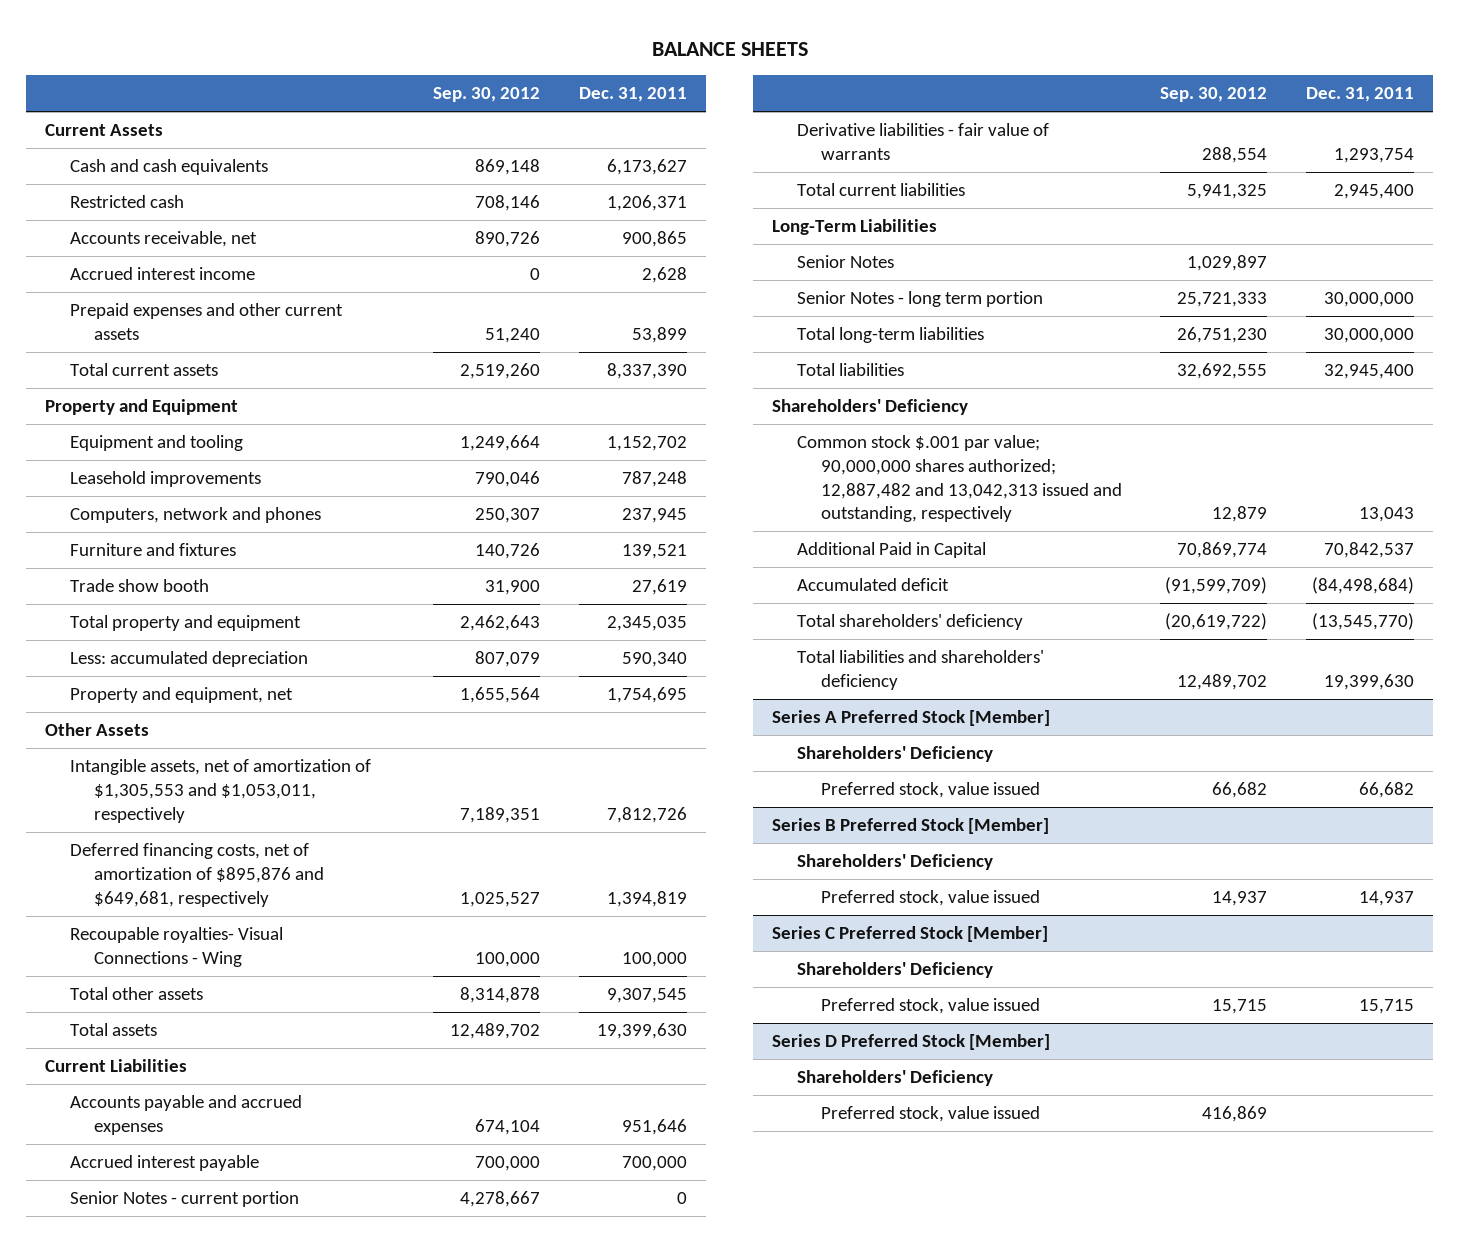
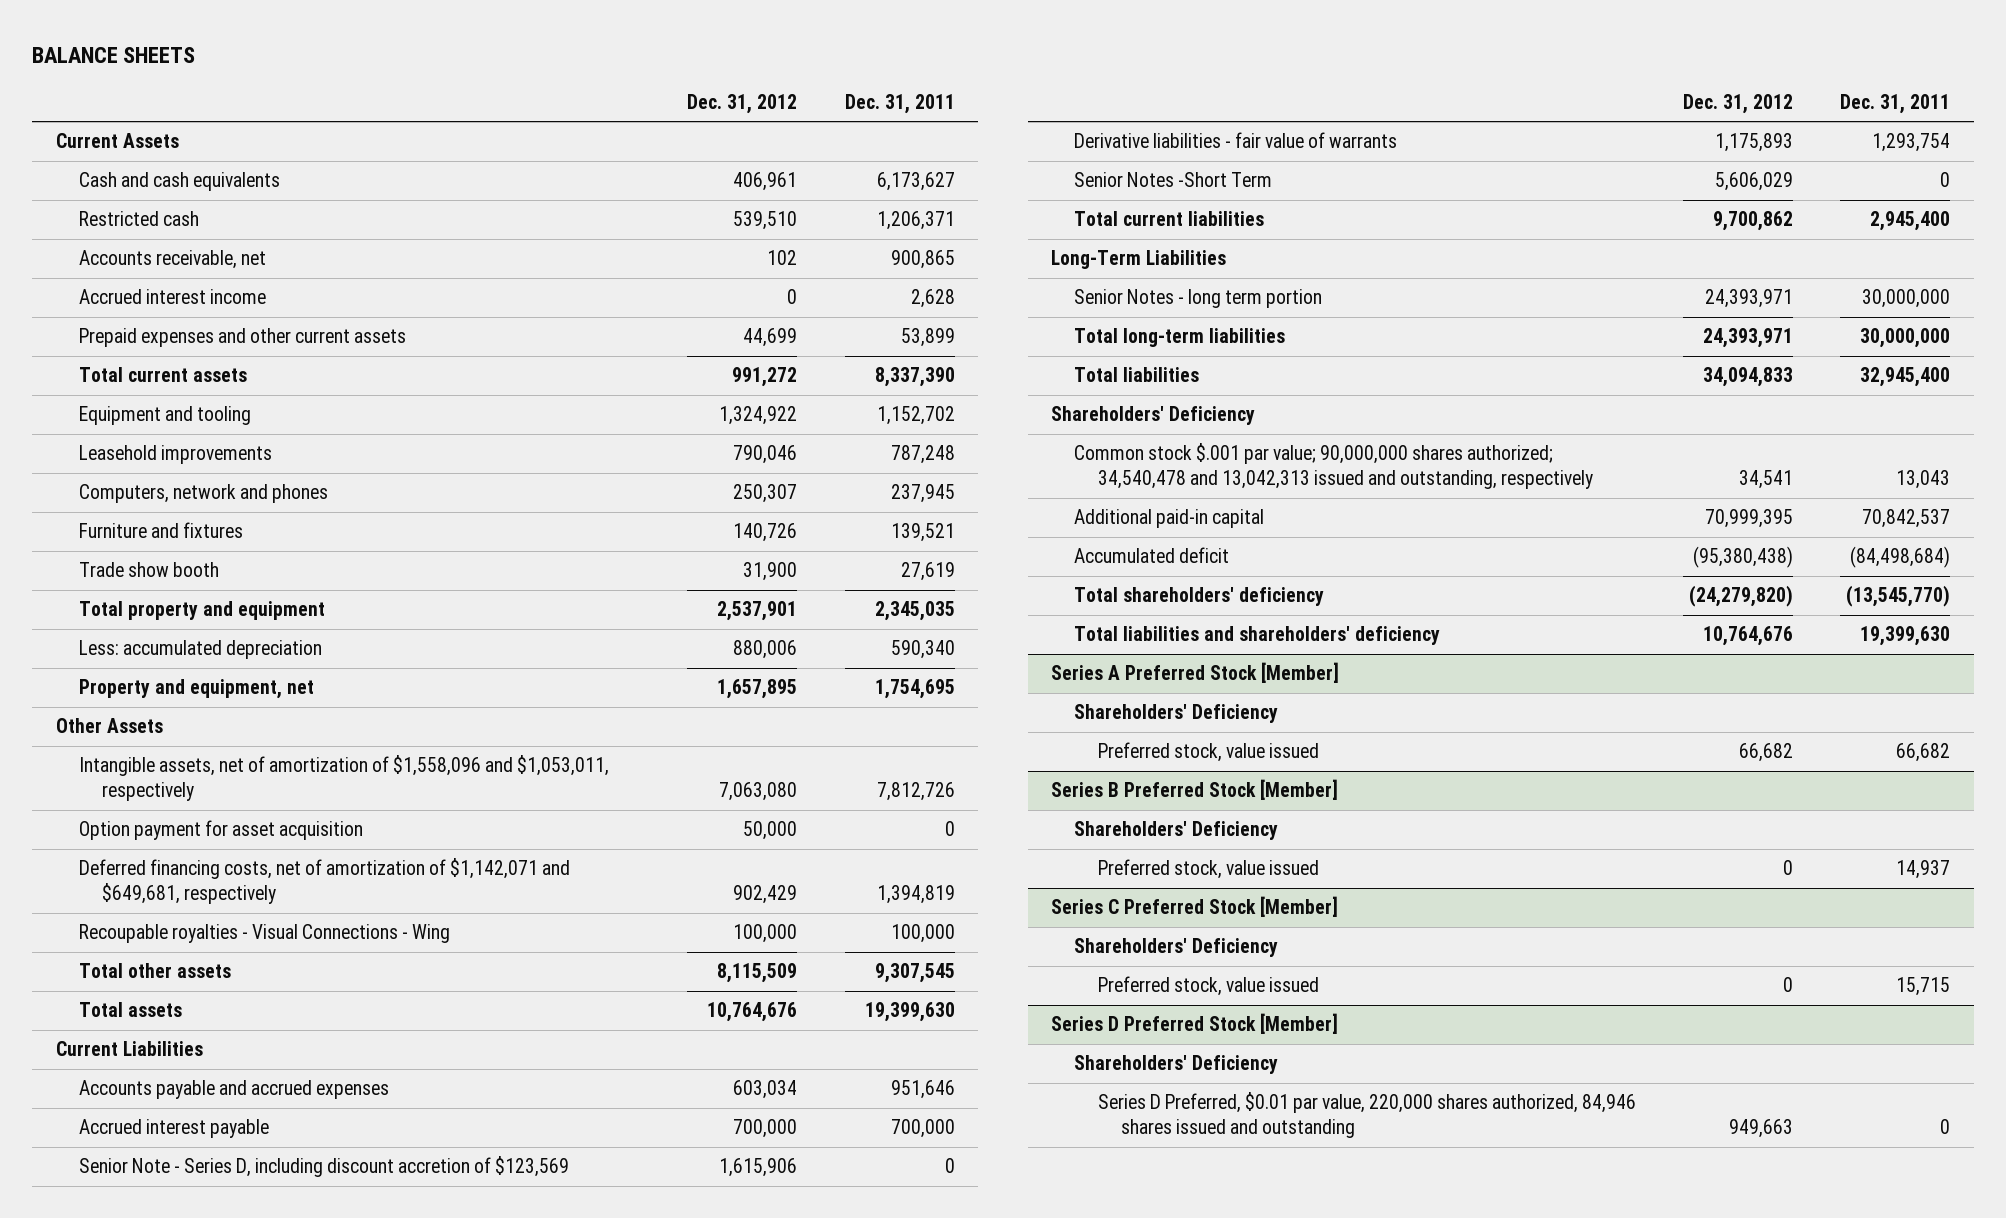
[433,87,541,103] Sep. 30, 2012 -> none
none -> [687,94,798,115] Dec. 31, 2012
[45,399,239,416] Property and Equipment -> none
[69,759,371,823] Intangible assets, net of amortization of $1,305,553 and $1,053,011, respectively -> [79,755,610,802] Intangible assets, net of amortization of $1,558,096 and $1,053,011, respectively
none -> [79,820,364,841] Option payment for asset acquisition
[69,843,324,907] Deferred financing costs, net of amortization of $895,876 and $649,681, respectively -> [79,858,571,905] Deferred financing costs, net of amortization of $1,142,071 and $649,681, respectively
[69,927,283,968] Recoupable royalties- Visual Connections - Wing -> [79,924,451,944] Recoupable royalties - Visual Connections - Wing
[69,1191,299,1208] Senior Notes - current portion -> none
none -> [79,1156,570,1178] Senior Note - Series D, including discount accretion of $123,569
none -> [1074,172,1273,188] Senior Notes -Short Term
[796,255,894,269] Senior Notes -> none
[796,435,1122,523] Common stock $.001 par value; 90,000,000 shares authorized; 12,887,482 and 13,042,313 issued and outstanding, respectively -> [1074,443,1593,490] Common stock $.001 par value; 90,000,000 shares authorized; 34,540,478 and 13,042,313 issued and outstanding, respectively
[796,542,986,559] Additional Paid in Capital -> [1074,509,1265,529] Additional paid-in capital
[820,1106,1040,1123] Preferred stock, value issued -> none
none -> [1097,1092,1636,1139] Series D Preferred, $0.01 par value, 220,000 shares authorized, 84,946 shares issued and outstanding

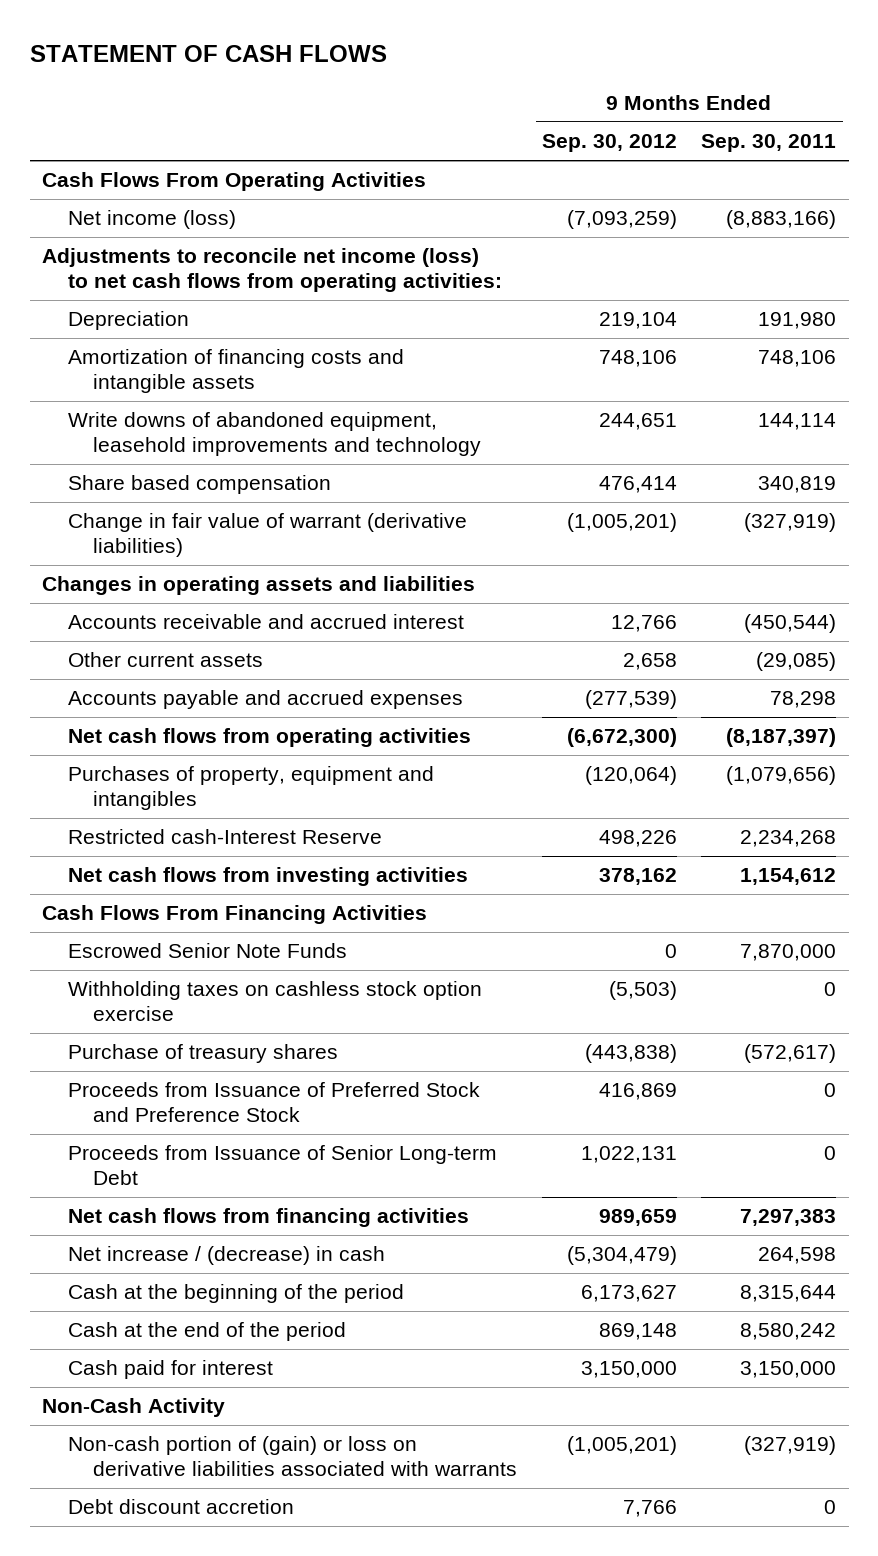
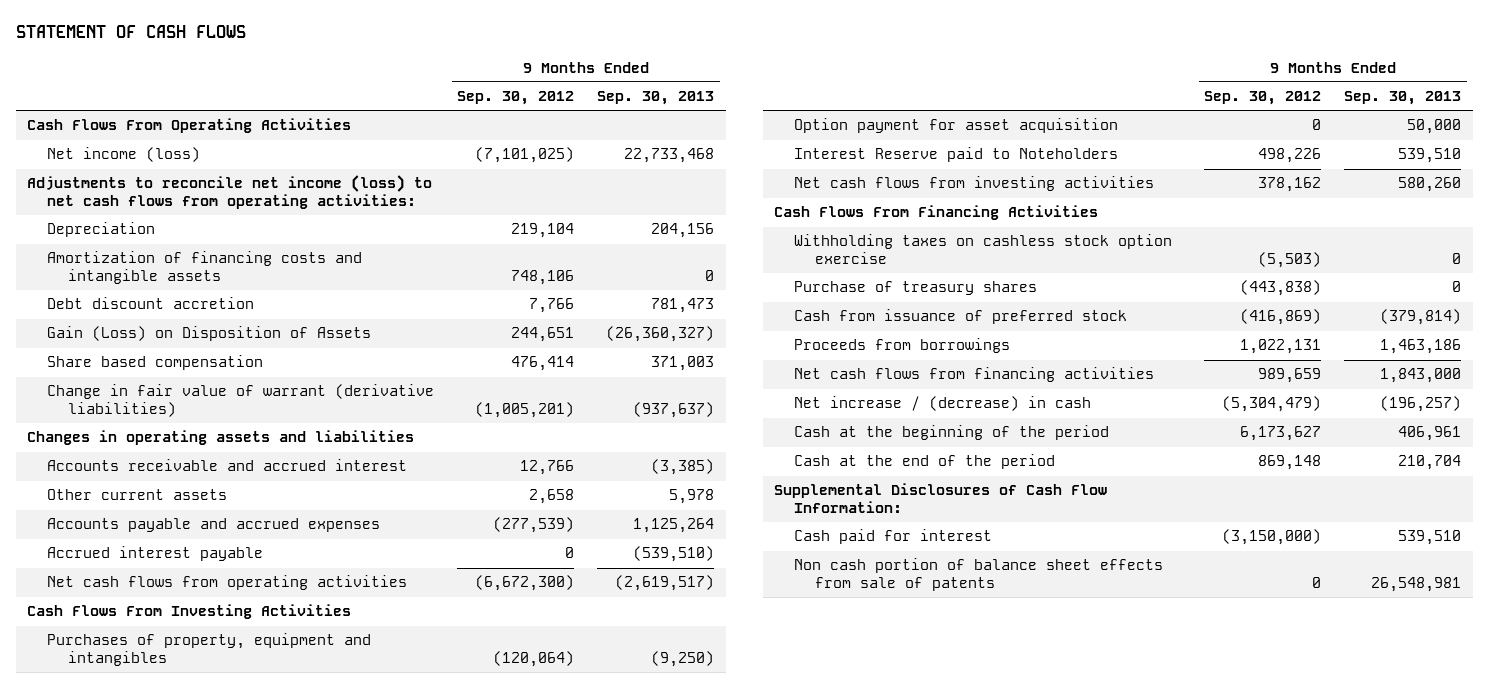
[701,133,837,152] Sep. 30, 2011 -> none
none -> [597,91,715,106] Sep. 30, 2013
[566,210,677,230] (7,093,259) -> [475,147,575,164] (7,101,025)
[67,1499,294,1515] Debt discount accretion -> [47,297,255,310] Debt discount accretion
[67,412,482,456] Write downs of abandoned equipment, leasehold improvements and technology -> [47,326,372,342] Gain (Loss) on Disposition of Assets
none -> [47,546,264,562] Accrued interest payable
none -> [27,604,352,620] Cash Flows From Investing Activities
none -> [794,118,1119,134] Option payment for asset acquisition
[67,829,382,845] Restricted cash-Interest Reserve -> [794,147,1119,163] Interest Reserve paid to Noteholders
[67,943,347,959] Escrowed Senior Note Funds -> none
[67,1082,480,1122] Proceeds from Issuance of Preferred Stock and Preference Stock -> [794,309,1128,325] Cash from issuance of preferred stock
[598,1083,677,1101] 416,869 -> [1240,309,1322,326] (416,869)
[67,1145,497,1185] Proceeds from Issuance of Senior Long-term Debt -> [794,338,1011,354] Proceeds from borrowings
[42,1398,226,1418] Non-Cash Activity -> none
[67,1436,518,1476] Non-cash portion of (gain) or loss on derivative liabilities associated with warrants -> none
none -> [774,483,1108,513] Supplemental Disclosures of Cash Flow Information:
[580,1361,677,1379] 3,150,000 -> [1222,529,1322,546] (3,150,000)
none -> [794,558,1164,591] Non cash portion of balance sheet effects from sale of patents

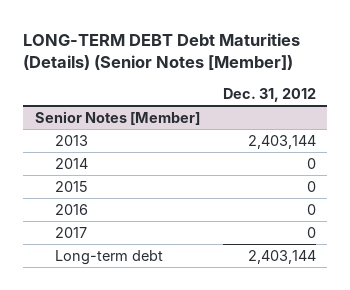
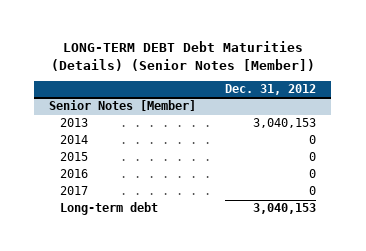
[247,134,316,149] 2,403,144 -> [253,118,317,129] 3,040,153
[247,249,316,264] 2,403,144 -> [253,203,317,215] 3,040,153

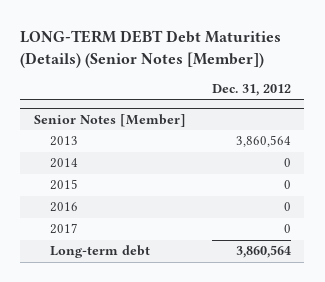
[253,118,317,129] 3,040,153 -> [236,135,292,148] 3,860,564
[253,203,317,215] 3,040,153 -> [236,245,292,259] 3,860,564

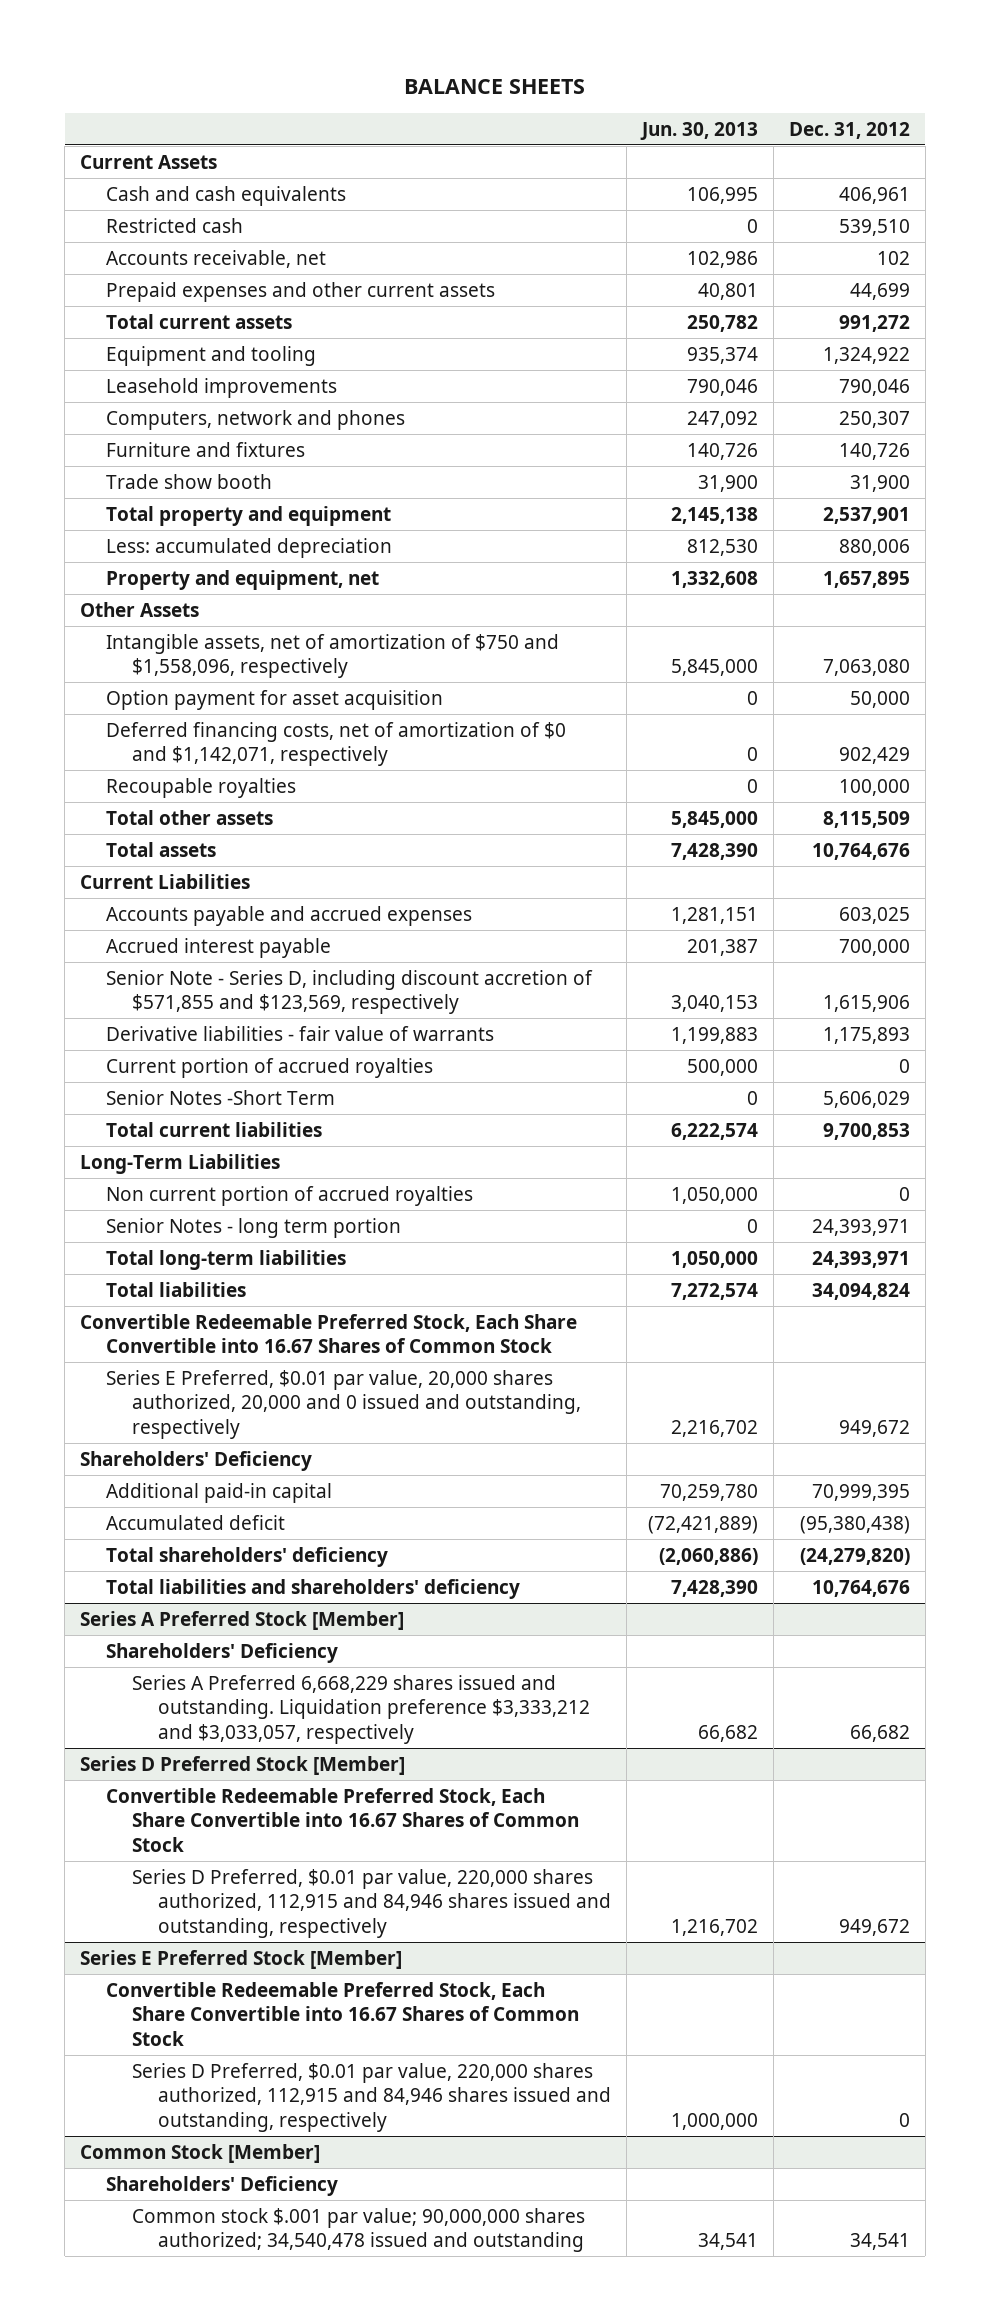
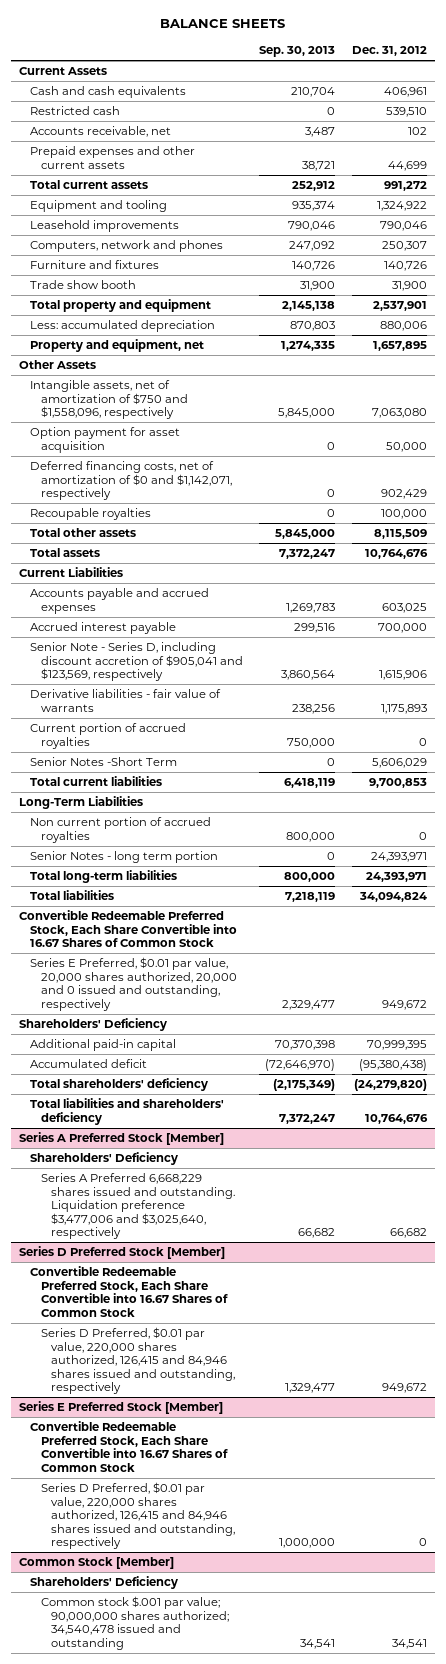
[639,121,758,140] Jun. 30, 2013 -> none
none -> [259,45,336,57] Sep. 30, 2013
[106,969,594,1015] Senior Note - Series D, including discount accretion of $571,855 and $123,569, respectively -> [29,642,243,682] Senior Note - Series D, including discount accretion of $905,041 and $123,569, respectively
[132,1674,590,1744] Series A Preferred 6,668,229 shares issued and outstanding. Liquidation preference $3,333,212 and $3,033,057, respectively -> [40,1173,236,1240] Series A Preferred 6,668,229 shares issued and outstanding. Liquidation preference $3,477,006 and $3,025,640, respectively
[132,1868,611,1938] Series D Preferred, $0.01 par value, 220,000 shares authorized, 112,915 and 84,946 shares issued and outstanding, respectively -> [40,1327,236,1395] Series D Preferred, $0.01 par value, 220,000 shares authorized, 126,415 and 84,946 shares issued and outstanding, respectively
[132,2062,611,2132] Series D Preferred, $0.01 par value, 220,000 shares authorized, 112,915 and 84,946 shares issued and outstanding, respectively -> [40,1482,236,1550] Series D Preferred, $0.01 par value, 220,000 shares authorized, 126,415 and 84,946 shares issued and outstanding, respectively

